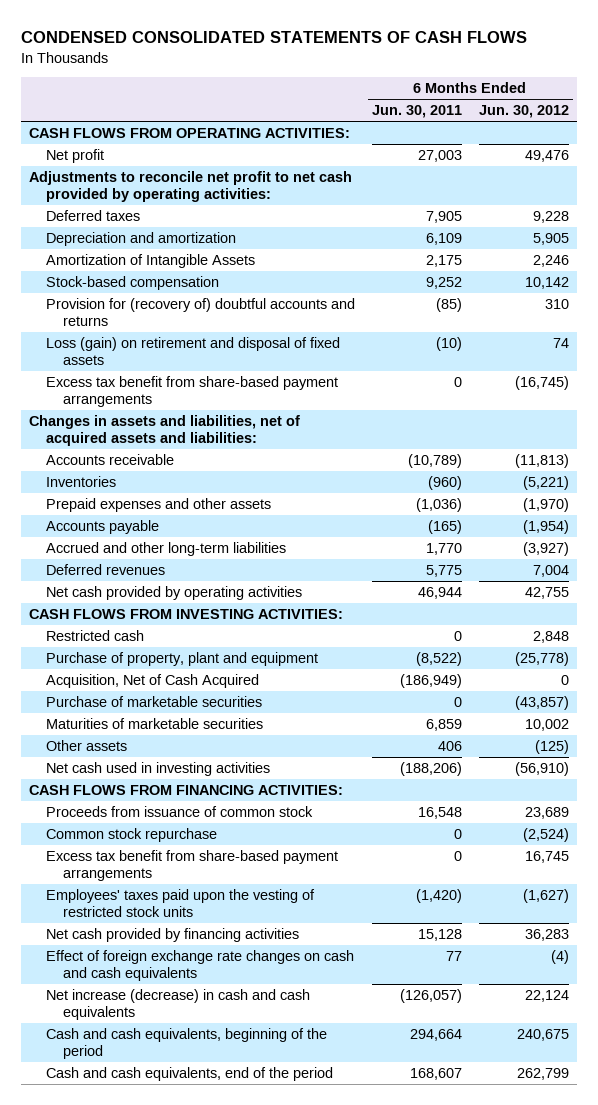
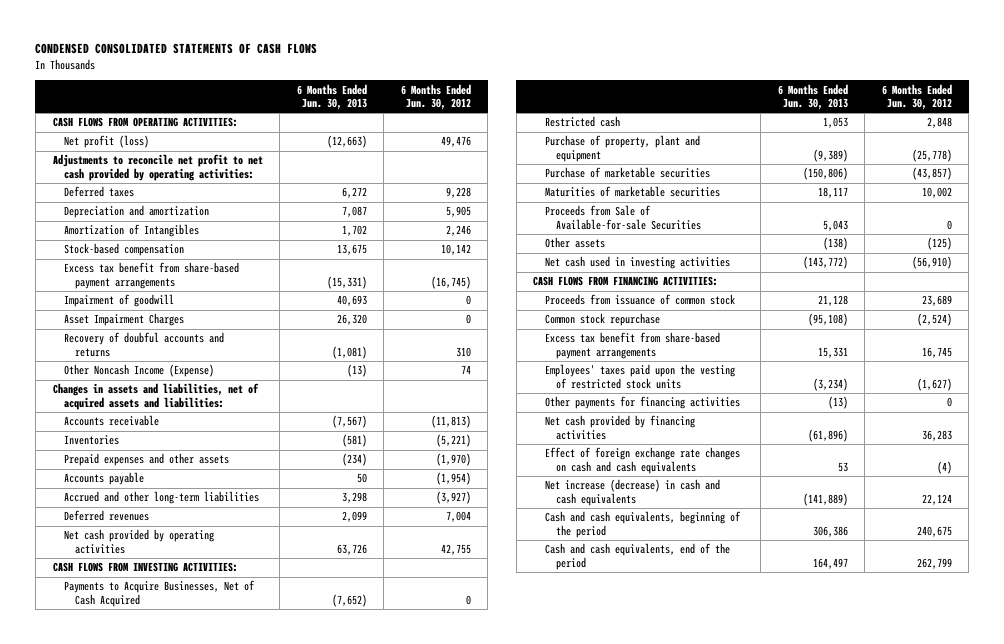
[371,105,462,119] Jun. 30, 2011 -> none
none -> [296,83,367,110] 6 Months Ended Jun. 30, 2013
[46,148,105,163] Net profit -> [63,135,149,149] Net profit (loss)
[46,253,256,268] Amortization of Intangible Assets -> [63,224,199,238] Amortization of Intangibles
[46,297,356,326] Provision for (recovery of) doubtful accounts and returns -> none
[46,336,341,365] Loss (gain) on retirement and disposal of fixed assets -> none
none -> [63,294,174,308] Impairment of goodwill
none -> [63,313,184,327] Asset Impairment Charges
none -> [63,332,224,357] Recovery of doubful accounts and returns
none -> [63,364,214,378] Other Noncash Income (Expense)
none -> [63,580,255,607] Payments to Acquire Businesses, Net of Cash Acquired
[46,673,260,688] Acquisition, Net of Cash Acquired -> none
none -> [544,205,701,230] Proceeds from Sale of Available-for-sale Securities
none -> [544,396,740,410] Other payments for financing activities

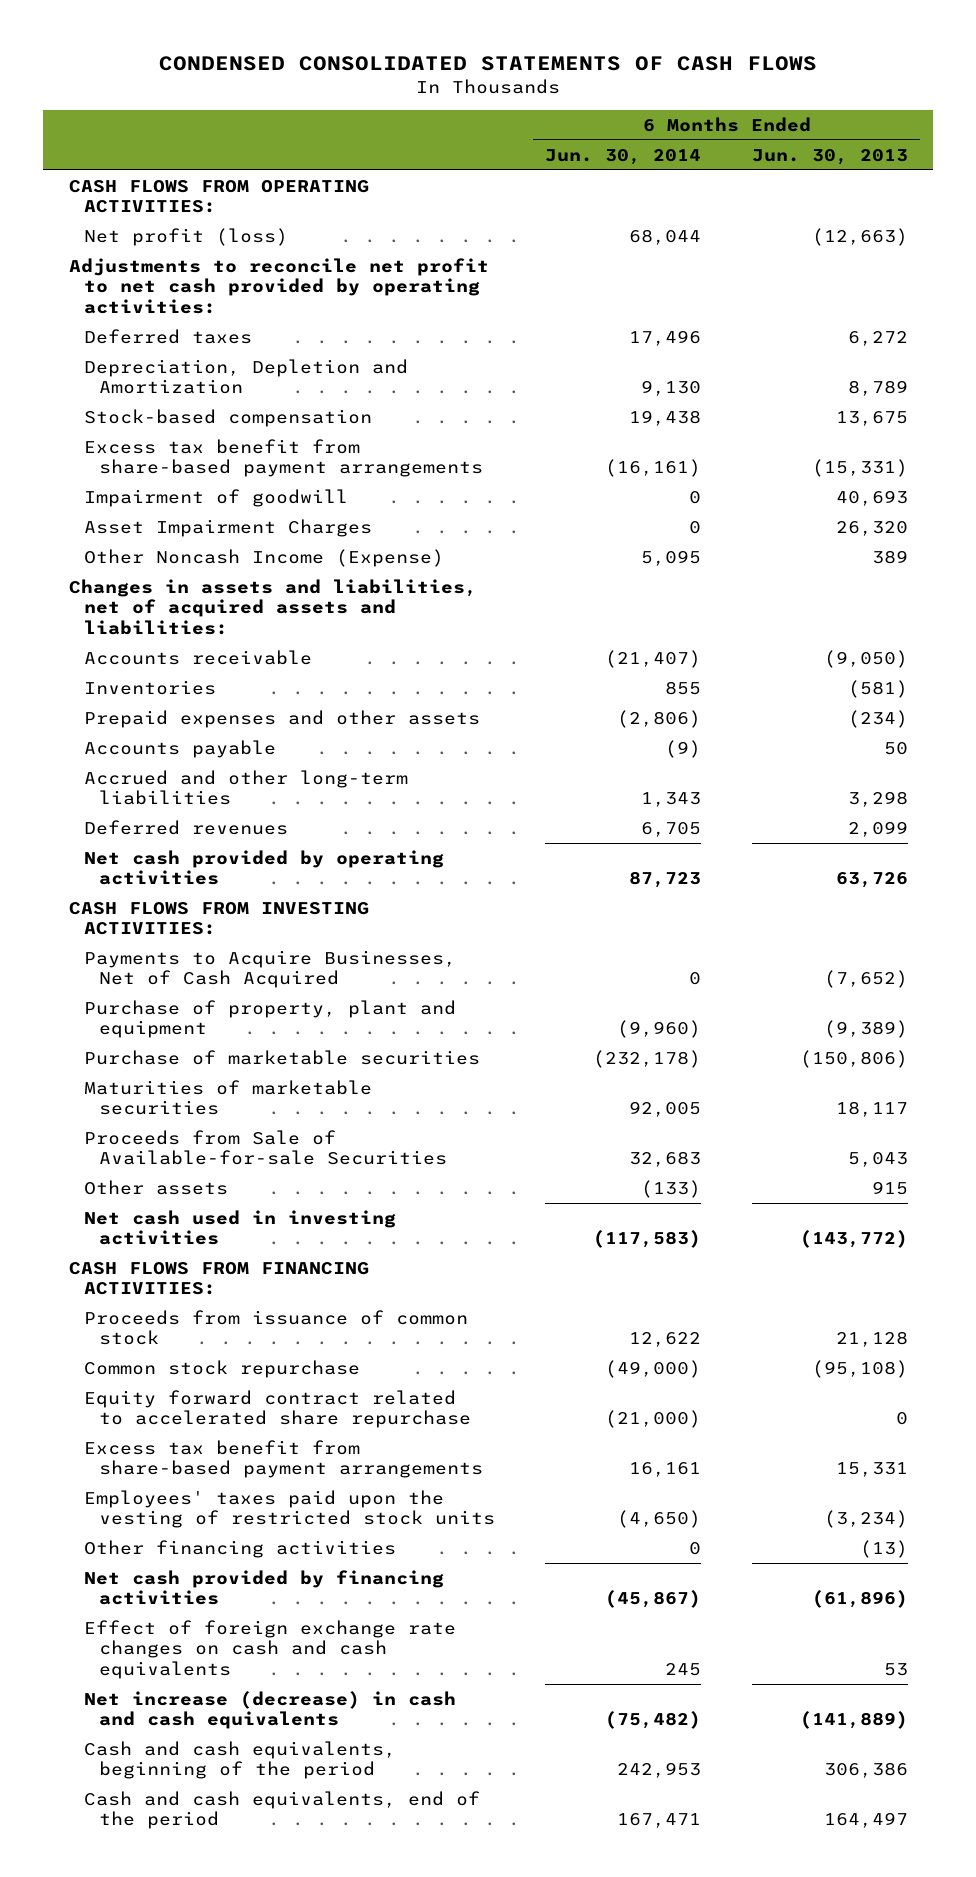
[400,83,471,110] 6 Months Ended Jun. 30, 2012 -> none
none -> [545,148,702,165] Jun. 30, 2014
[63,224,199,238] Amortization of Intangibles -> none
[63,205,209,219] Depreciation and amortization -> [83,358,408,395] Depreciation, Depletion and Amortization
[341,206,367,218] 7,087 -> [847,380,908,397] 8,789
[63,332,224,357] Recovery of doubful accounts and returns -> none
[346,364,367,378] (13) -> [871,549,908,564] 389
[331,415,367,429] (7,567) -> [823,649,908,668] (9,050)
[544,116,620,128] Restricted cash -> none
[822,237,848,251] (138) -> [871,1180,908,1195] 915
none -> [83,1389,472,1429] Equity forward contract related to accelerated share repurchase
[544,396,740,410] Other payments for financing activities -> [83,1539,396,1558] Other financing activities

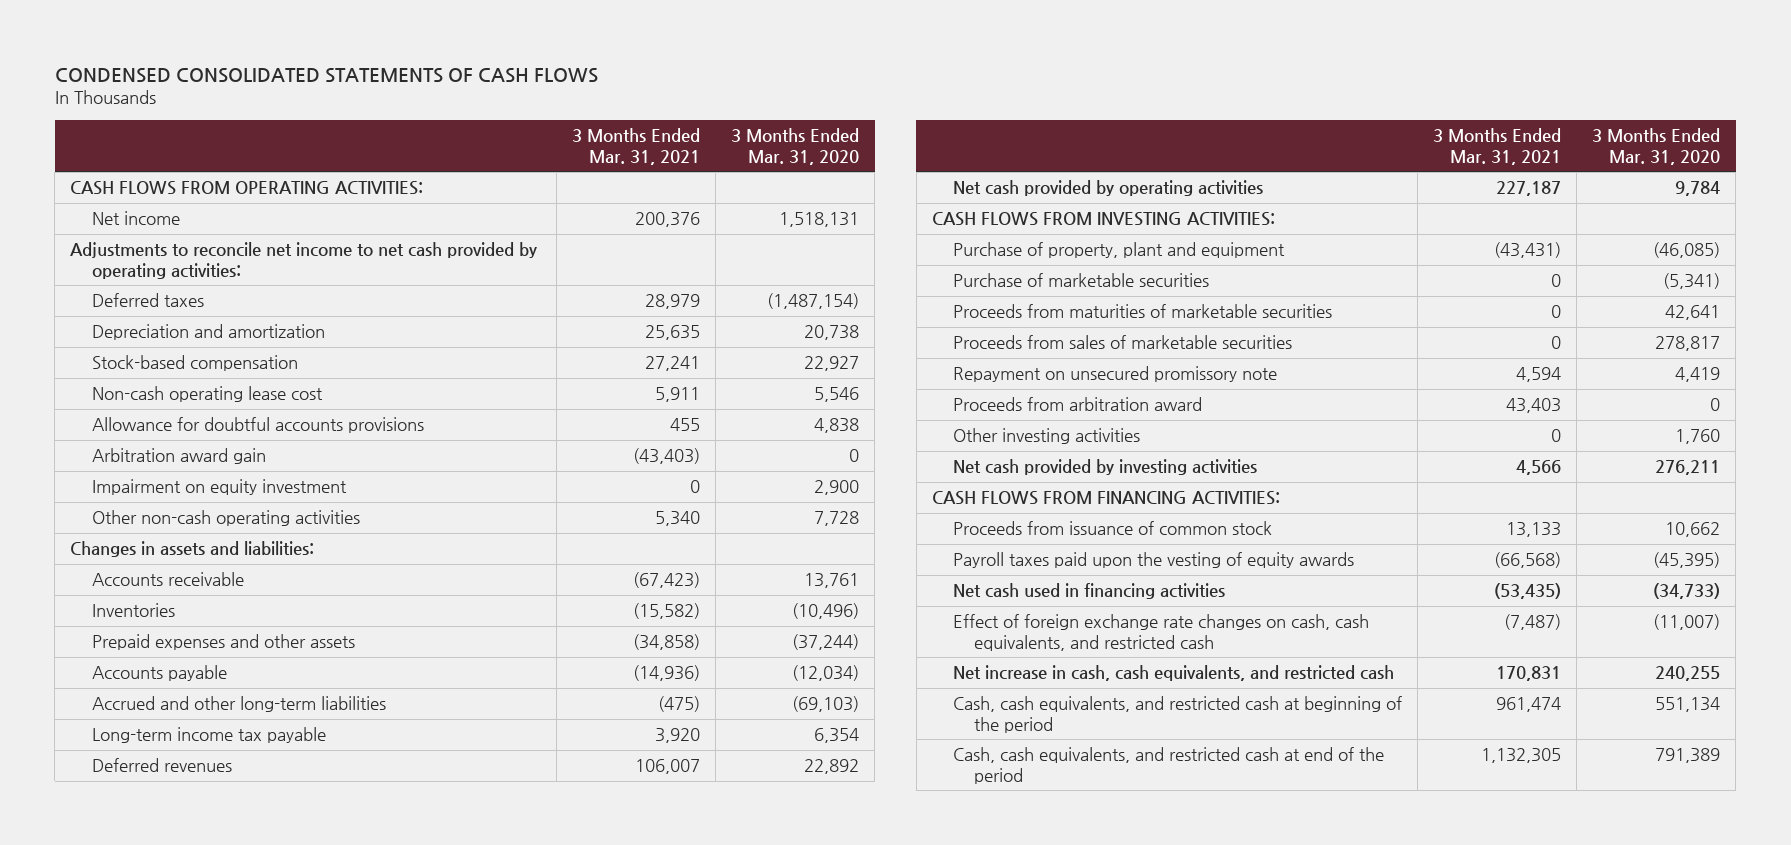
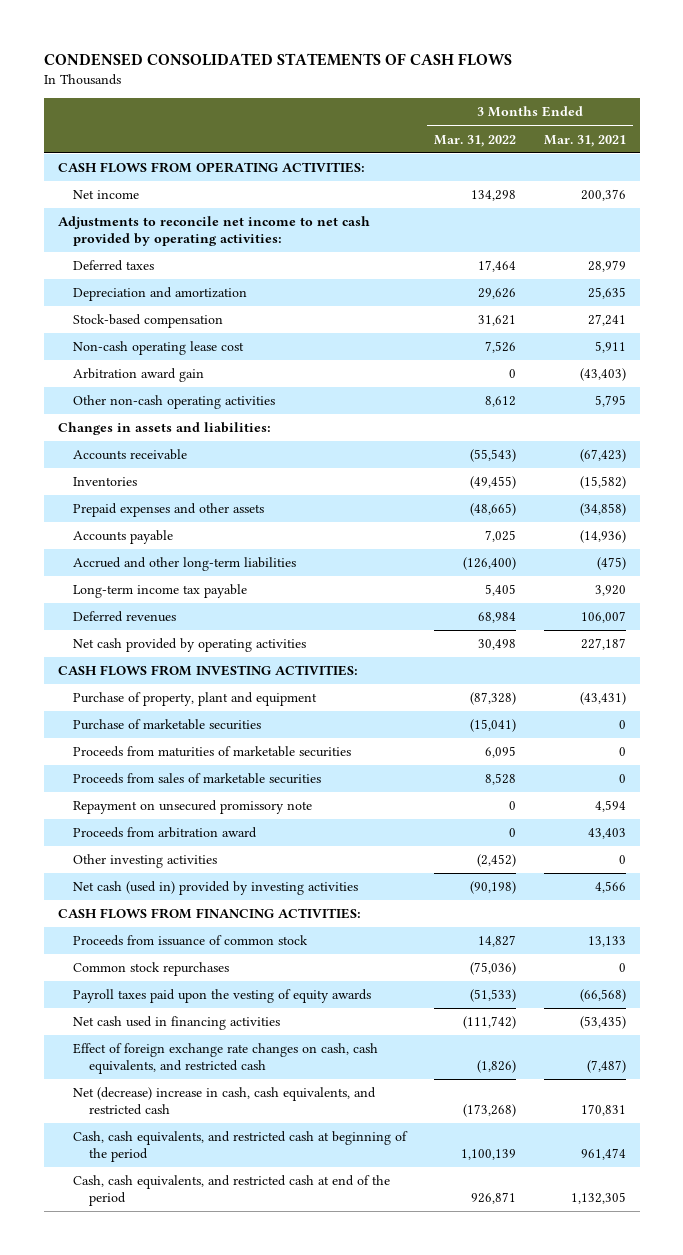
[730,128,859,165] 3 Months Ended Mar. 31, 2020 -> none
none -> [433,134,516,147] Mar. 31, 2022
[91,417,424,434] Allowance for doubtful accounts provisions -> none
[91,479,347,496] Impairment on equity investment -> none
[654,511,700,527] 5,340 -> [594,395,626,408] 5,795
[953,459,1258,476] Net cash provided by investing activities -> [73,881,359,896] Net cash (used in) provided by investing activities
none -> [73,962,230,977] Common stock repurchases
[953,665,1395,682] Net increase in cash, cash equivalents, and restricted cash -> [73,1087,377,1115] Net (decrease) increase in cash, cash equivalents, and restricted cash

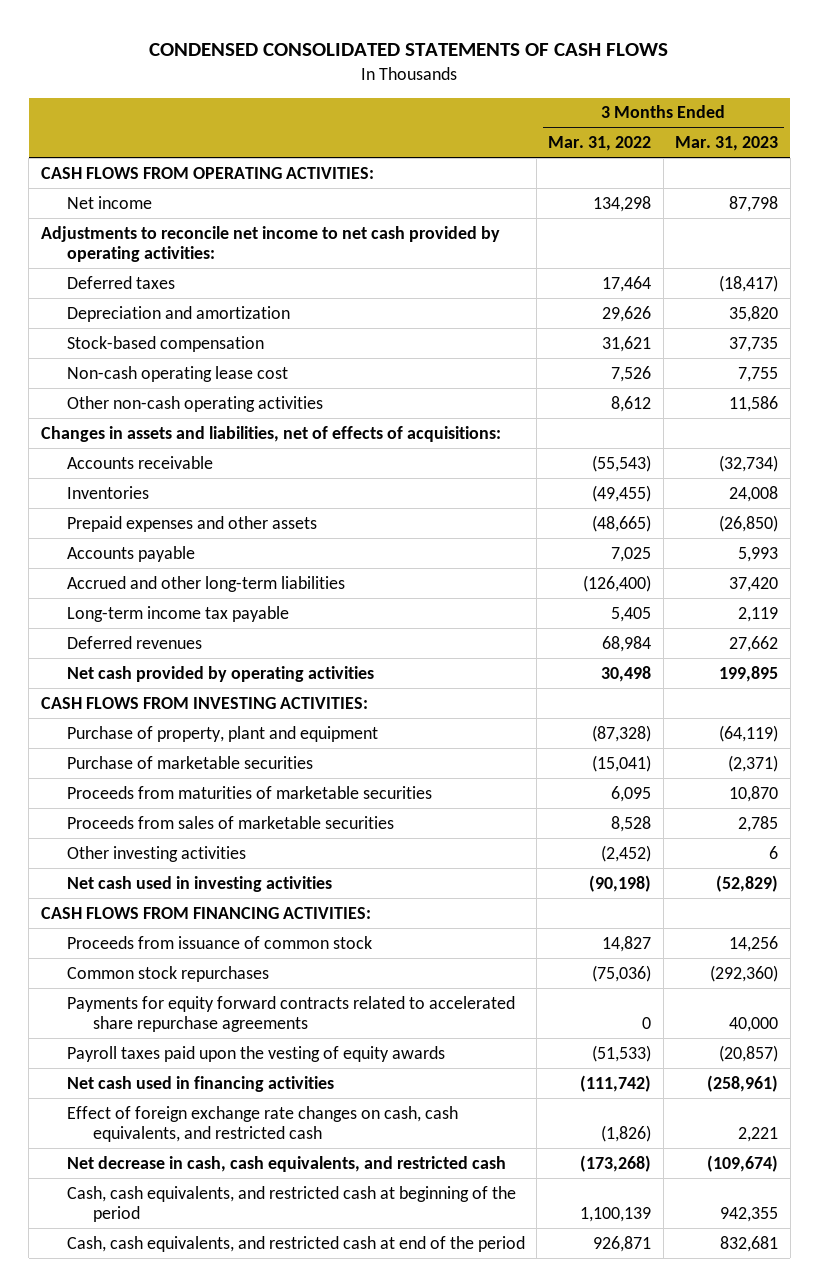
[543,134,626,147] Mar. 31, 2021 -> none
none -> [675,135,779,151] Mar. 31, 2023
[73,368,205,383] Arbitration award gain -> none
[57,422,271,436] Changes in assets and liabilities: -> [40,425,501,442] Changes in assets and liabilities, net of effects of acquisitions:
[73,800,313,815] Repayment on unsecured promissory note -> none
[73,827,258,839] Proceeds from arbitration award -> none
[73,881,359,896] Net cash (used in) provided by investing activities -> [66,875,332,892] Net cash used in investing activities
none -> [66,995,515,1033] Payments for equity forward contracts related to accelerated share repurchase agreements
[73,1087,377,1115] Net (decrease) increase in cash, cash equivalents, and restricted cash -> [66,1155,506,1172] Net decrease in cash, cash equivalents, and restricted cash

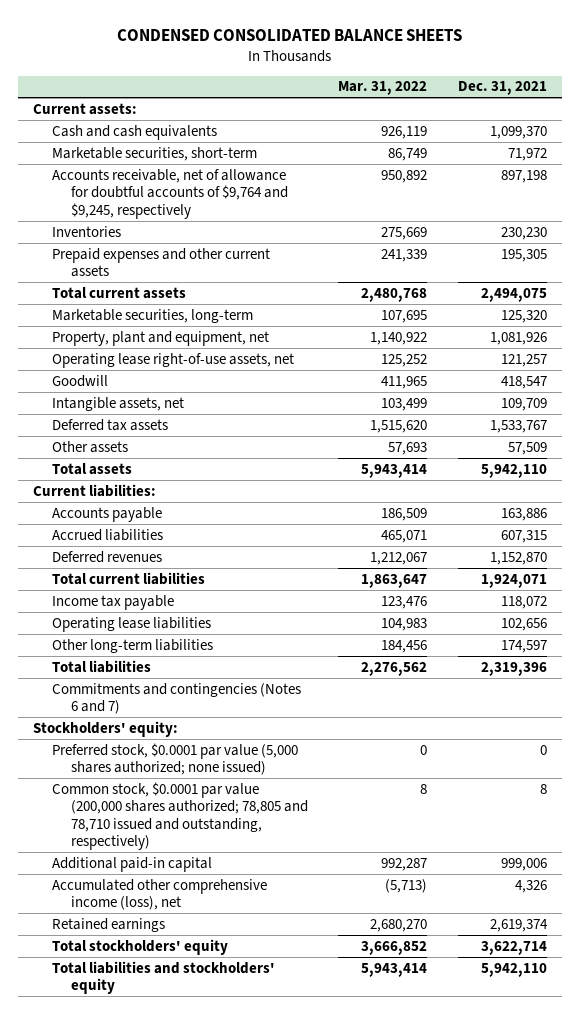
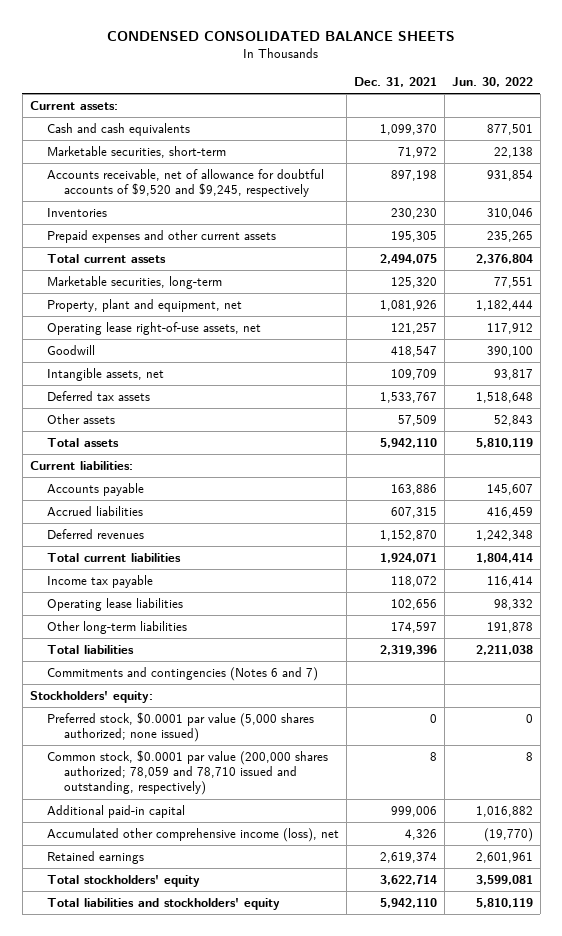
[338,81,428,96] Mar. 31, 2022 -> none
none -> [451,77,533,88] Jun. 30, 2022
[51,168,288,219] Accounts receivable, net of allowance for doubtful accounts of $9,764 and $9,245, respectively -> [46,168,324,198] Accounts receivable, net of allowance for doubtful accounts of $9,520 and $9,245, respectively
[51,781,308,850] Common stock, $0.0001 par value (200,000 shares authorized; 78,805 and 78,710 issued and outstanding, respectively) -> [46,749,328,796] Common stock, $0.0001 par value (200,000 shares authorized; 78,059 and 78,710 issued and outstanding, respectively)

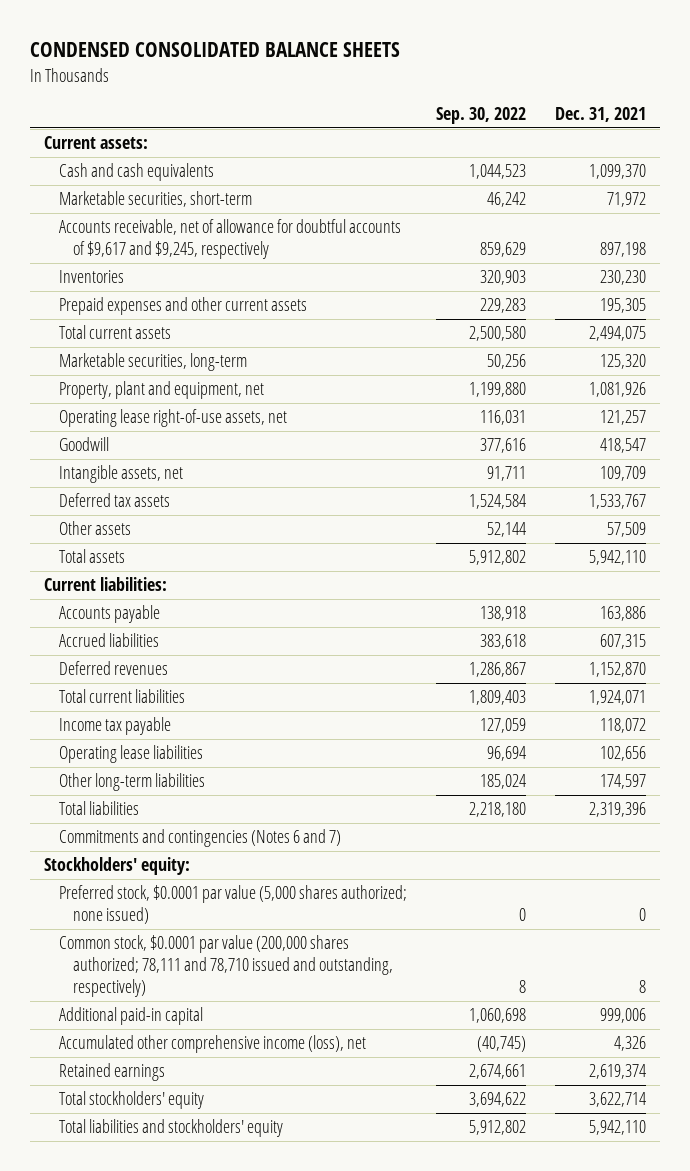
[451,77,533,88] Jun. 30, 2022 -> none
none -> [435,106,526,124] Sep. 30, 2022
[46,168,324,198] Accounts receivable, net of allowance for doubtful accounts of $9,520 and $9,245, respectively -> [58,219,401,260] Accounts receivable, net of allowance for doubtful accounts of $9,617 and $9,245, respectively
[46,749,328,796] Common stock, $0.0001 par value (200,000 shares authorized; 78,059 and 78,710 issued and outstanding, respectively) -> [58,935,394,998] Common stock, $0.0001 par value (200,000 shares authorized; 78,111 and 78,710 issued and outstanding, respectively)

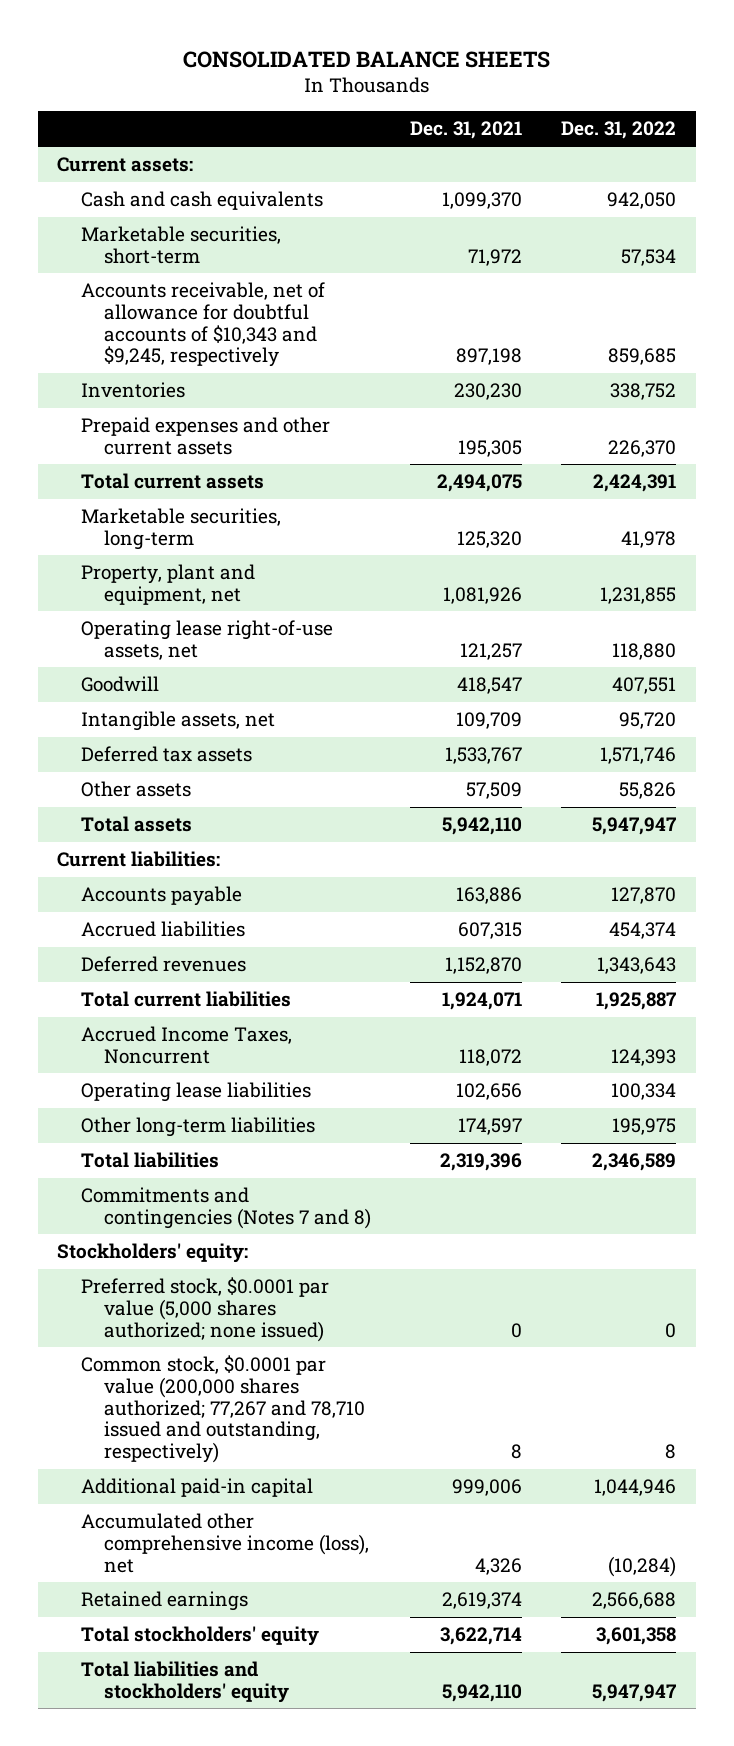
[29,42,400,58] CONDENSED CONSOLIDATED BALANCE SHEETS -> [182,51,550,69] CONSOLIDATED BALANCE SHEETS
[435,106,526,124] Sep. 30, 2022 -> none
none -> [561,121,677,140] Dec. 31, 2022
[58,219,401,260] Accounts receivable, net of allowance for doubtful accounts of $9,617 and $9,245, respectively -> [80,282,325,368] Accounts receivable, net of allowance for doubtful accounts of $10,343 and $9,245, respectively
[58,717,171,736] Income tax payable -> [80,1026,292,1064] Accrued Income Taxes, Noncurrent
[58,829,341,848] Commitments and contingencies (Notes 6 and 7) -> [80,1187,372,1229] Commitments and contingencies (Notes 7 and 8)
[58,935,394,998] Common stock, $0.0001 par value (200,000 shares authorized; 78,111 and 78,710 issued and outstanding, respectively) -> [80,1355,366,1464] Common stock, $0.0001 par value (200,000 shares authorized; 77,267 and 78,710 issued and outstanding, respectively)

